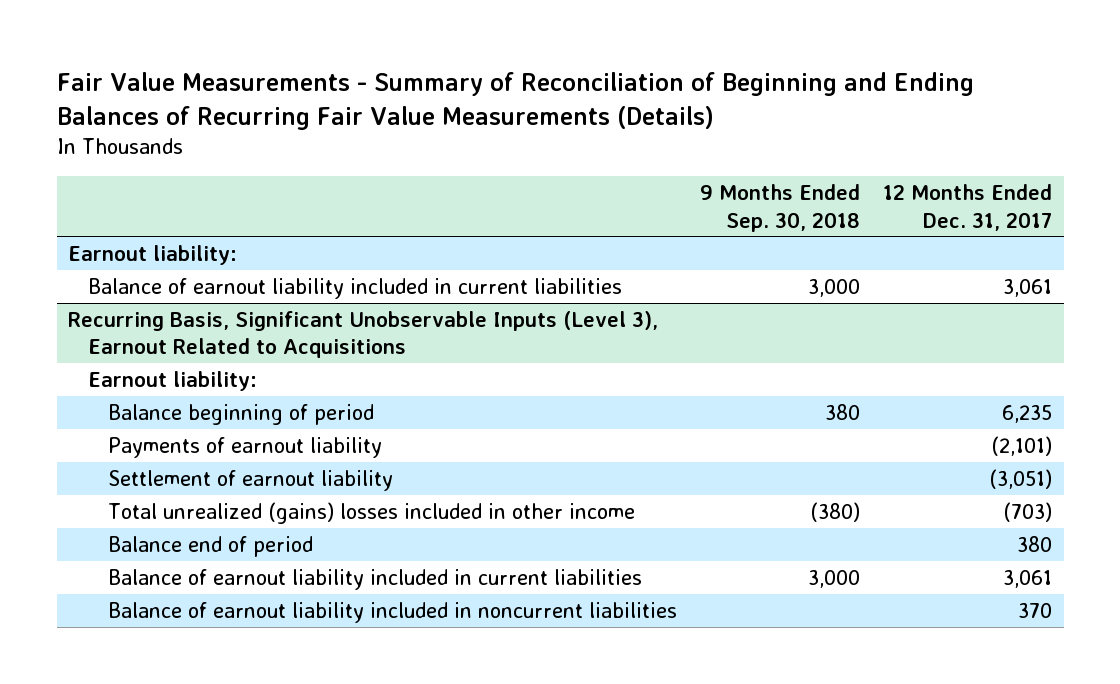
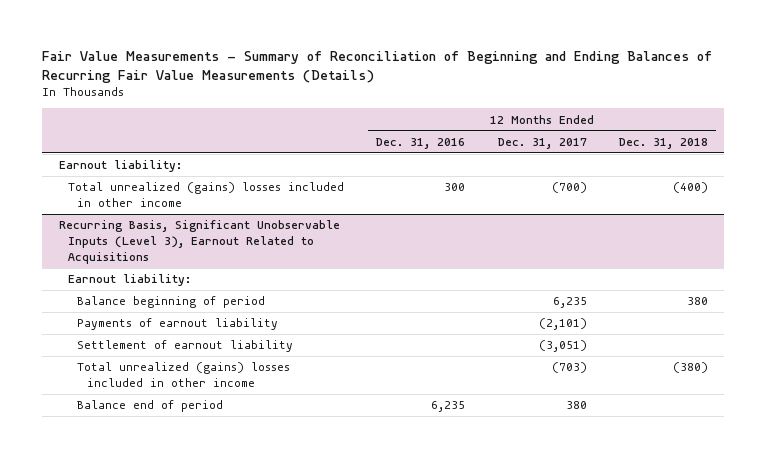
[700,184,861,232] 9 Months Ended Sep. 30, 2018 -> none
none -> [376,138,466,150] Dec. 31, 2016
none -> [619,138,709,150] Dec. 31, 2018
[88,277,623,299] Balance of earnout liability included in current liabilities -> none
none -> [67,182,344,208] Total unrealized (gains) losses included in other income
[108,568,643,590] Balance of earnout liability included in current liabilities -> none
[108,601,678,623] Balance of earnout liability included in noncurrent liabilities -> none

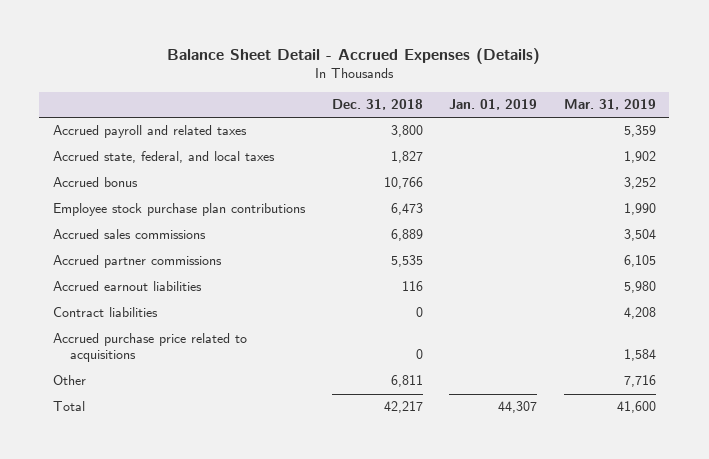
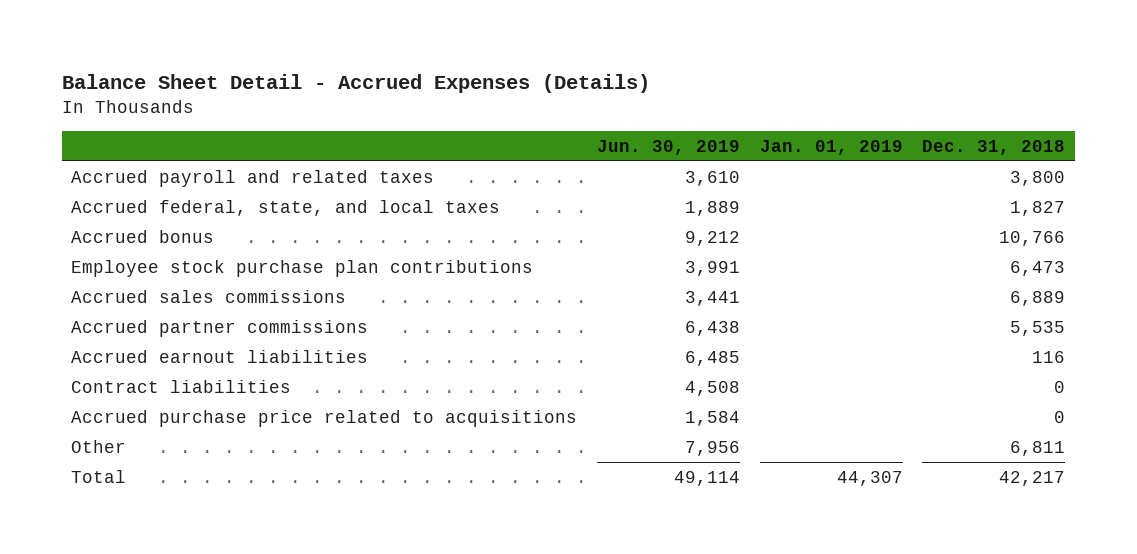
[564,98,657,110] Mar. 31, 2019 -> none
none -> [597,139,741,155] Jun. 30, 2019
[52,151,275,164] Accrued state, federal, and local taxes -> [71,199,501,216] Accrued federal, state, and local taxes

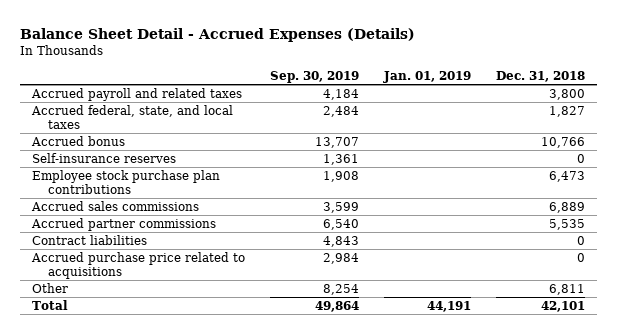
[597,139,741,155] Jun. 30, 2019 -> none
none -> [270,70,360,83] Sep. 30, 2019
none -> [32,153,177,164] Self-insurance reserves
[71,349,369,363] Accrued earnout liabilities -> none
[836,470,903,486] 44,307 -> [427,301,472,313] 44,191
[999,470,1066,486] 42,217 -> [540,301,585,313] 42,101

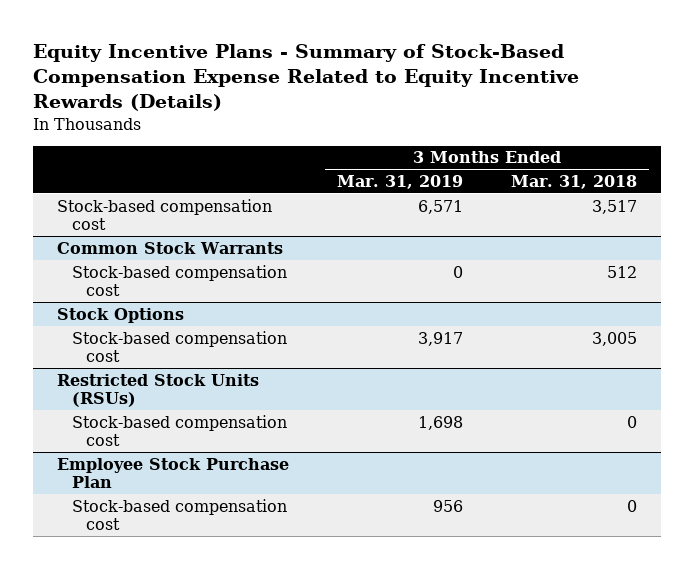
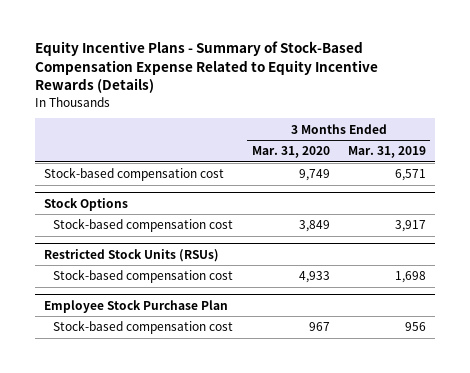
[511,175,638,190] Mar. 31, 2018 -> none
none -> [251,146,330,159] Mar. 31, 2020
[57,241,284,254] Common Stock Warrants -> none
[71,264,287,297] Stock-based compensation cost -> none

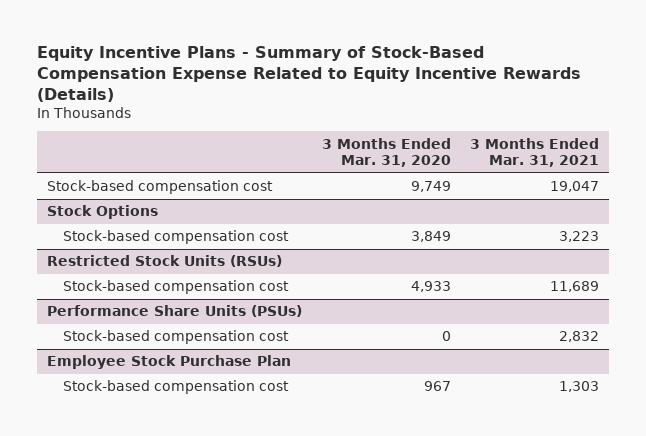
[347,146,426,159] Mar. 31, 2019 -> none
none -> [470,137,600,168] 3 Months Ended Mar. 31, 2021
none -> [46,305,302,318] Performance Share Units (PSUs)
none -> [62,330,289,345] Stock-based compensation cost

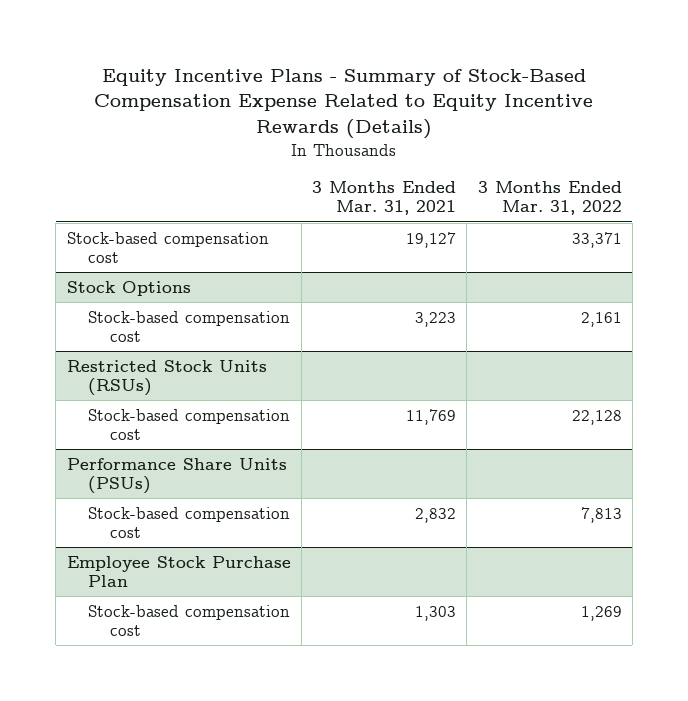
[321,137,451,168] 3 Months Ended Mar. 31, 2020 -> none
none -> [477,181,622,216] 3 Months Ended Mar. 31, 2022
[550,181,600,193] 19,047 -> [406,231,457,248] 19,127
[550,281,600,293] 11,689 -> [406,408,457,425] 11,769

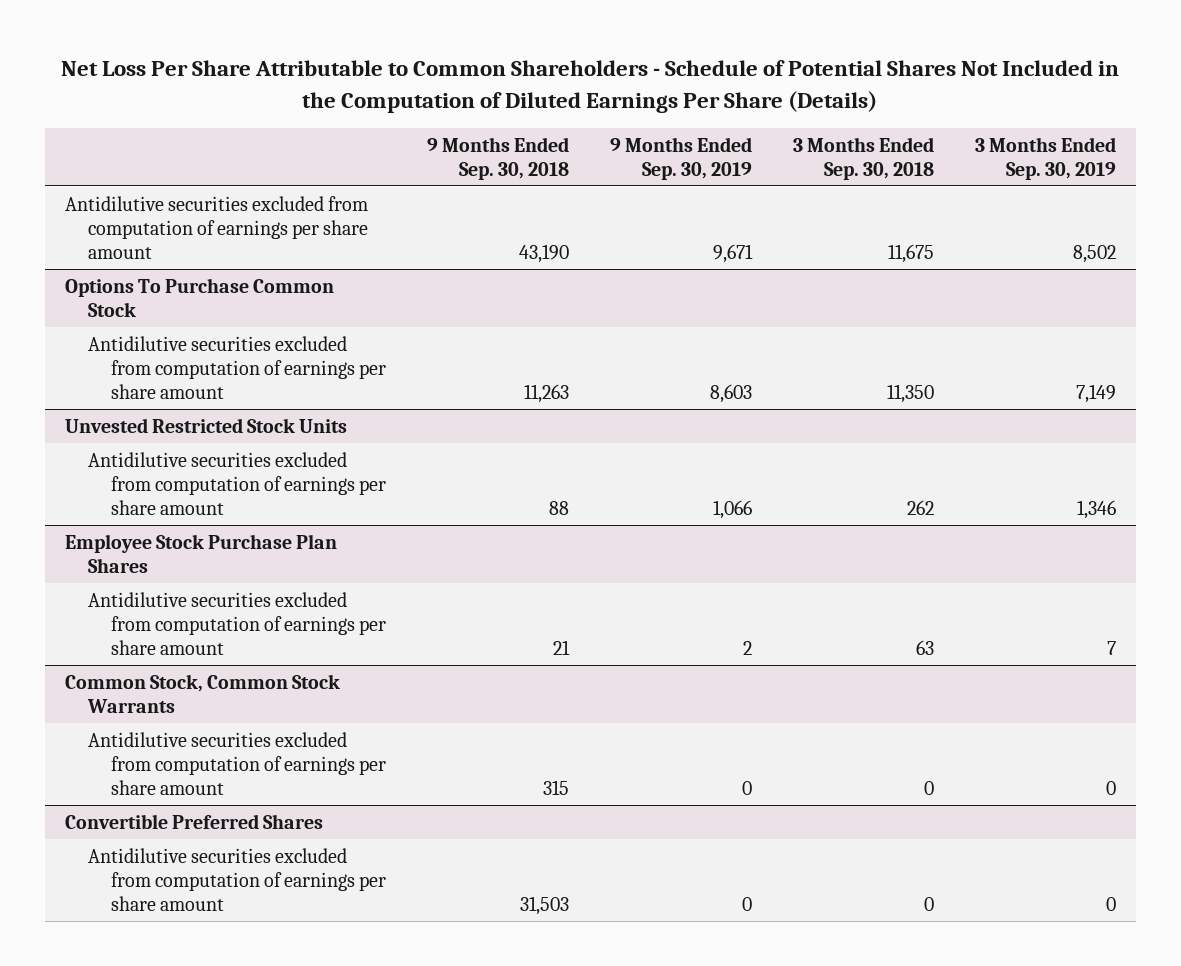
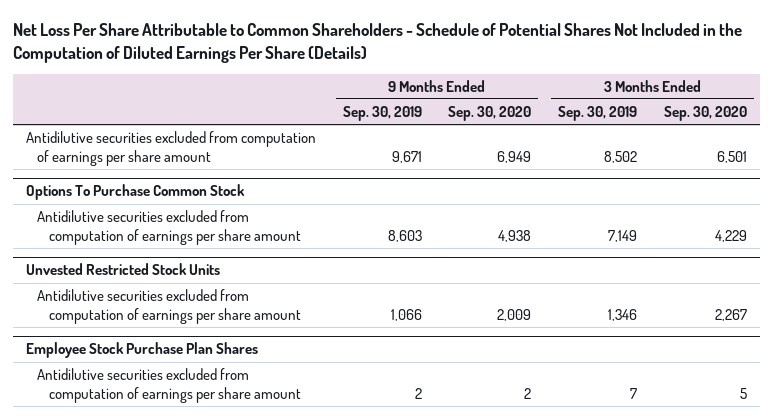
[427,136,570,180] 9 Months Ended Sep. 30, 2018 -> none
[792,136,934,180] 3 Months Ended Sep. 30, 2018 -> none
none -> [448,106,532,122] Sep. 30, 2020
none -> [663,106,747,122] Sep. 30, 2020
[65,673,341,713] Common Stock, Common Stock Warrants -> none
[88,731,387,795] Antidilutive securities excluded from computation of earnings per share amount -> none
[65,813,324,829] Convertible Preferred Shares -> none
[88,847,387,911] Antidilutive securities excluded from computation of earnings per share amount -> none

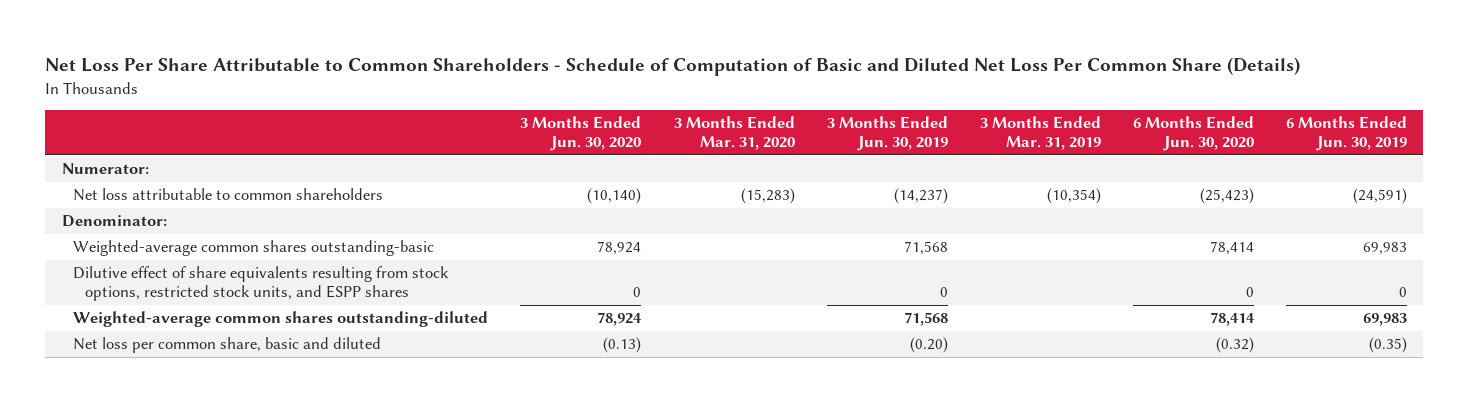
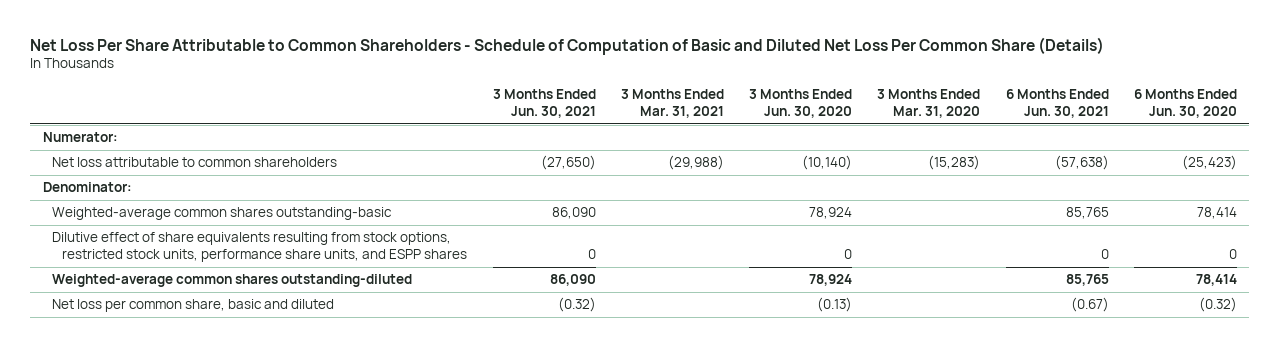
[826,116,948,152] 3 Months Ended Jun. 30, 2019 -> none
[979,116,1101,151] 3 Months Ended Mar. 31, 2019 -> none
[1285,116,1407,152] 6 Months Ended Jun. 30, 2019 -> none
none -> [492,88,596,119] 3 Months Ended Jun. 30, 2021
none -> [620,88,724,119] 3 Months Ended Mar. 31, 2021
none -> [1005,88,1109,119] 6 Months Ended Jun. 30, 2021
[73,266,450,302] Dilutive effect of share equivalents resulting from stock options, restricted stock units, and ESPP shares -> [52,232,468,263] Dilutive effect of share equivalents resulting from stock options, restricted stock units, performance share units, and ESPP shares

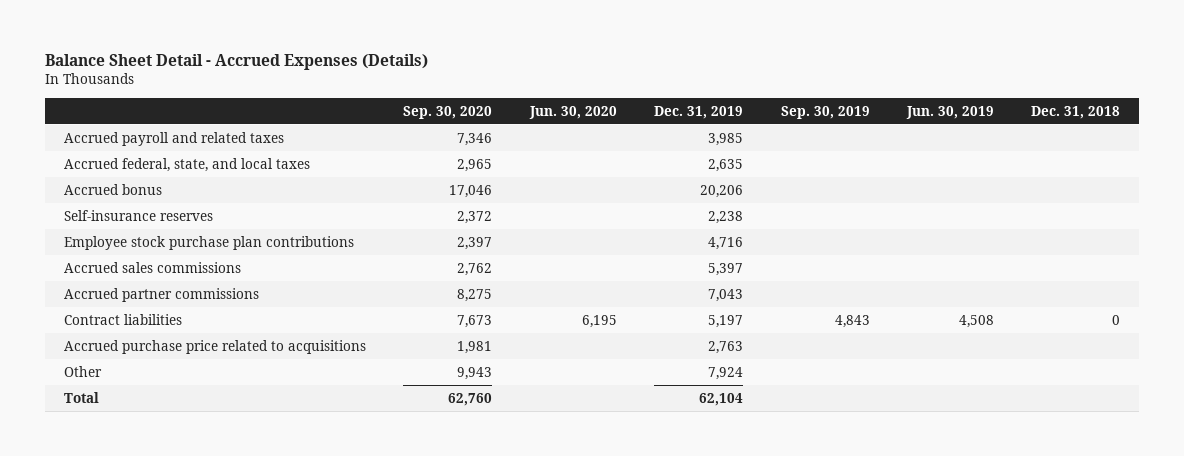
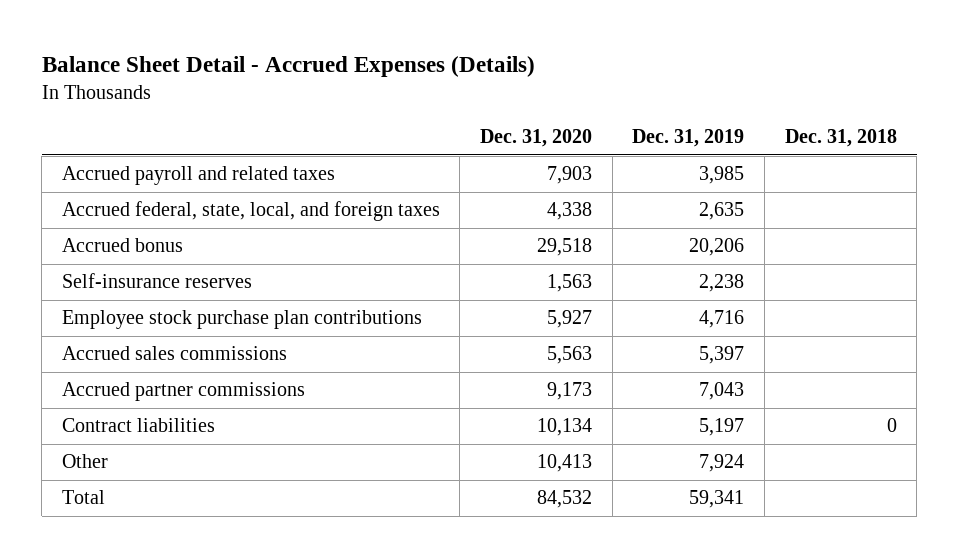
[403,105,493,119] Sep. 30, 2020 -> none
[528,105,617,119] Jun. 30, 2020 -> none
[780,105,870,119] Sep. 30, 2019 -> none
[906,105,995,119] Jun. 30, 2019 -> none
none -> [480,129,593,148] Dec. 31, 2020
[64,157,311,172] Accrued federal, state, and local taxes -> [61,201,440,222] Accrued federal, state, local, and foreign taxes
[64,339,367,354] Accrued purchase price related to acquisitions -> none
[699,392,744,406] 62,104 -> [689,490,745,509] 59,341

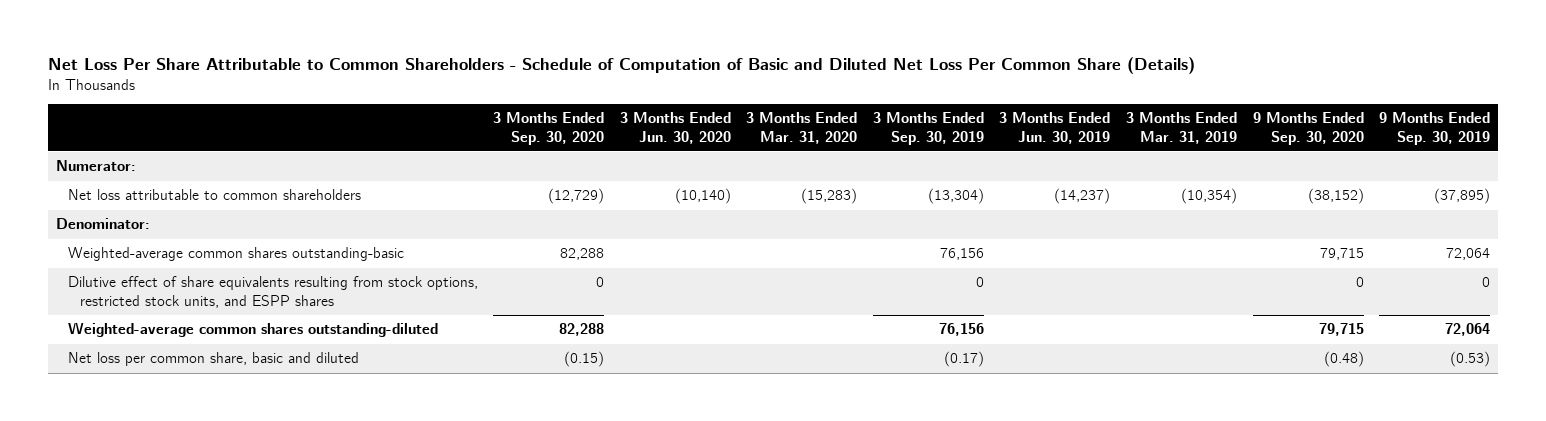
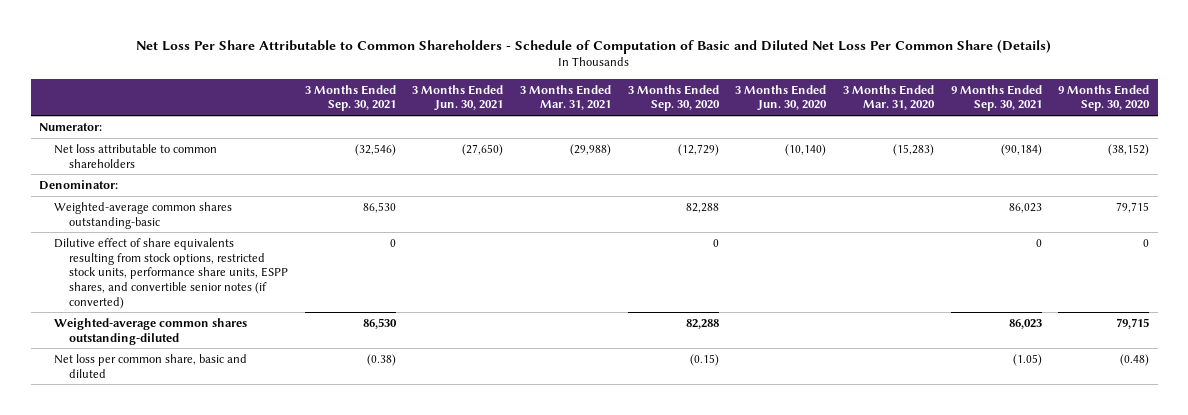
[872,112,984,145] 3 Months Ended Sep. 30, 2019 -> none
[999,112,1111,144] 3 Months Ended Jun. 30, 2019 -> none
[1125,112,1237,144] 3 Months Ended Mar. 31, 2019 -> none
[1379,112,1491,145] 9 Months Ended Sep. 30, 2019 -> none
none -> [304,84,396,112] 3 Months Ended Sep. 30, 2021
none -> [412,84,504,112] 3 Months Ended Jun. 30, 2021
none -> [520,84,612,111] 3 Months Ended Mar. 31, 2021
none -> [950,84,1042,112] 9 Months Ended Sep. 30, 2021
[67,276,478,308] Dilutive effect of share equivalents resulting from stock options, restricted stock units, and ESPP shares -> [54,237,289,309] Dilutive effect of share equivalents resulting from stock options, restricted stock units, performance share units, ESPP shares, and convertible senior notes (if converted)

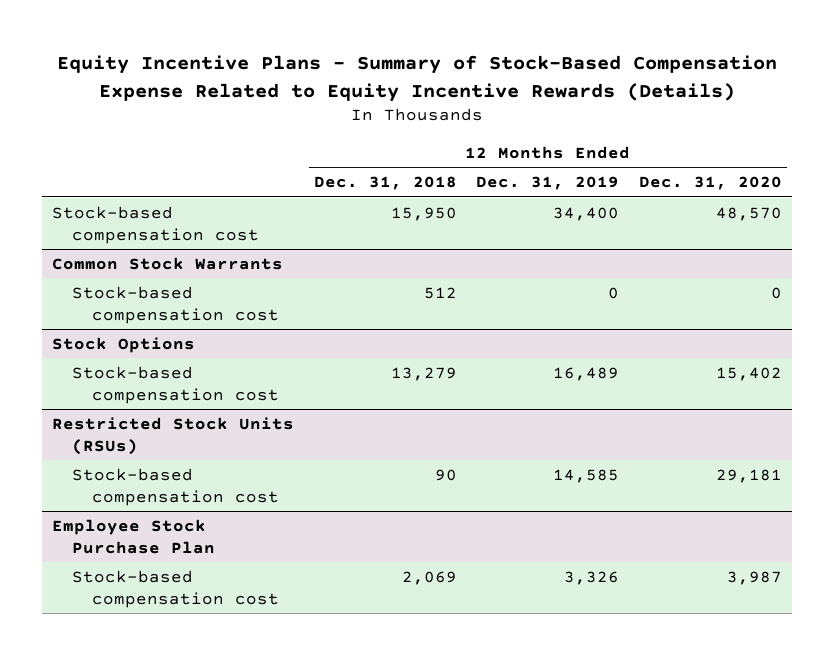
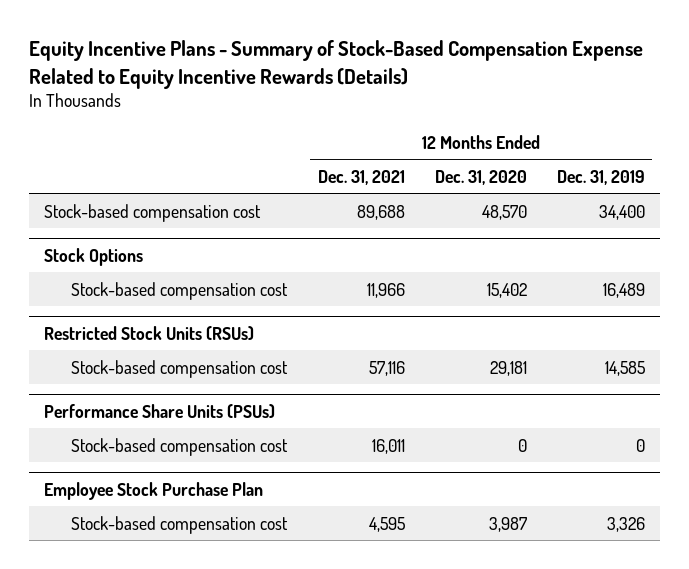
[313,176,457,191] Dec. 31, 2018 -> none
none -> [317,169,405,185] Dec. 31, 2021
[51,256,283,270] Common Stock Warrants -> none
[72,285,280,324] Stock-based compensation cost -> none
none -> [43,403,275,418] Performance Share Units (PSUs)
none -> [71,437,289,456] Stock-based compensation cost

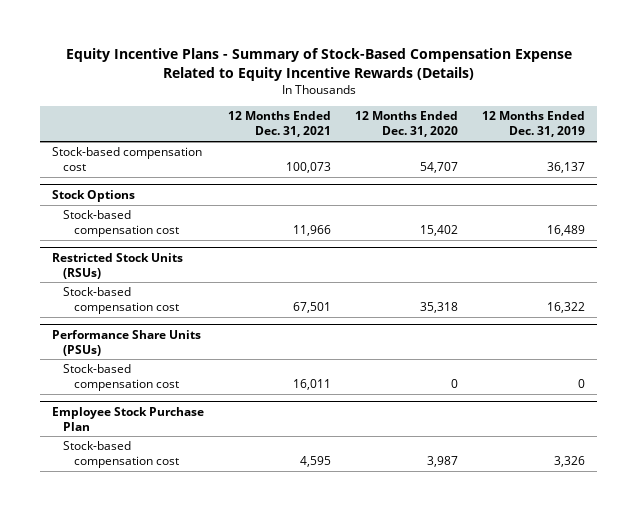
[356,204,405,220] 89,688 -> [286,162,332,174] 100,073
[481,204,527,220] 48,570 -> [420,162,459,174] 54,707
[598,204,645,220] 34,400 -> [547,162,586,174] 36,137
[368,360,405,376] 57,116 -> [293,302,332,314] 67,501
[489,360,527,376] 29,181 -> [420,302,459,314] 35,318
[604,360,645,376] 14,585 -> [547,302,586,314] 16,322

